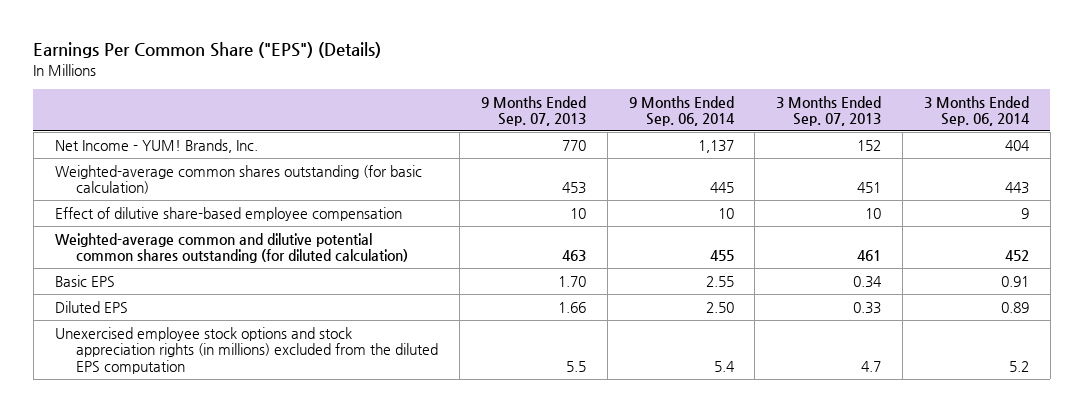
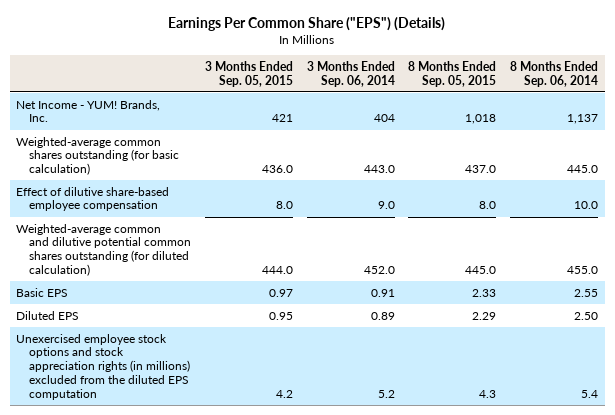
[480,95,586,127] 9 Months Ended Sep. 07, 2013 -> none
[628,95,735,127] 9 Months Ended Sep. 06, 2014 -> none
[776,95,882,127] 3 Months Ended Sep. 07, 2013 -> none
none -> [204,60,293,87] 3 Months Ended Sep. 05, 2015
none -> [408,60,497,87] 8 Months Ended Sep. 05, 2015
none -> [510,60,599,87] 8 Months Ended Sep. 06, 2014
[1004,182,1029,195] 443 -> [363,165,395,174] 443.0
[1020,207,1029,219] 9 -> [377,201,395,210] 9.0
[1004,250,1029,262] 452 -> [363,266,395,275] 452.0

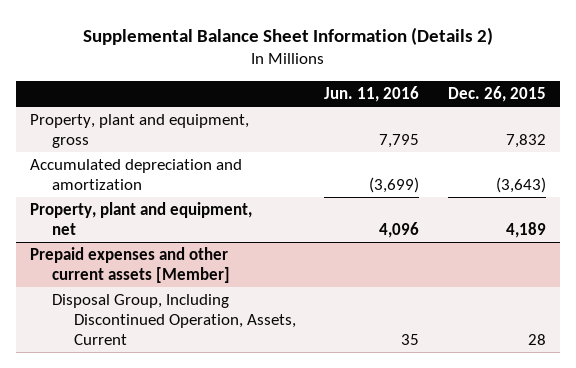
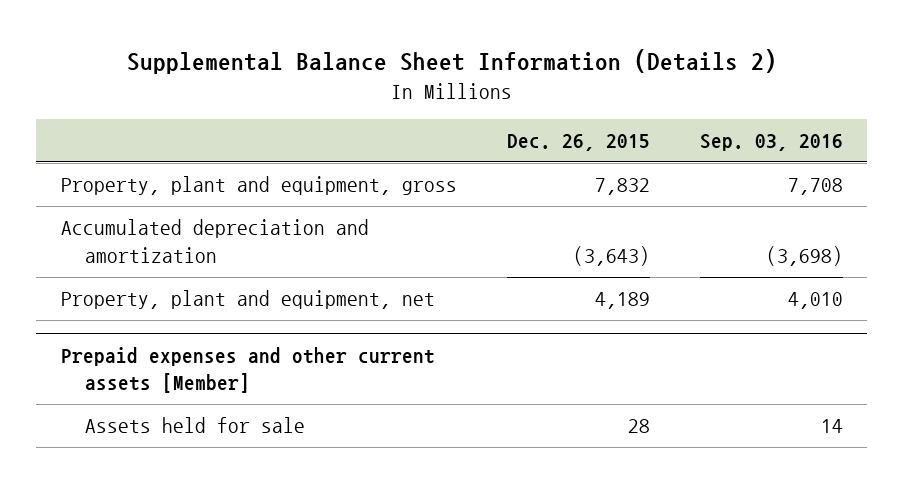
[324,86,420,103] Jun. 11, 2016 -> none
none -> [699,134,843,152] Sep. 03, 2016
[52,294,296,346] Disposal Group, Including Discontinued Operation, Assets, Current -> [84,417,305,434] Assets held for sale

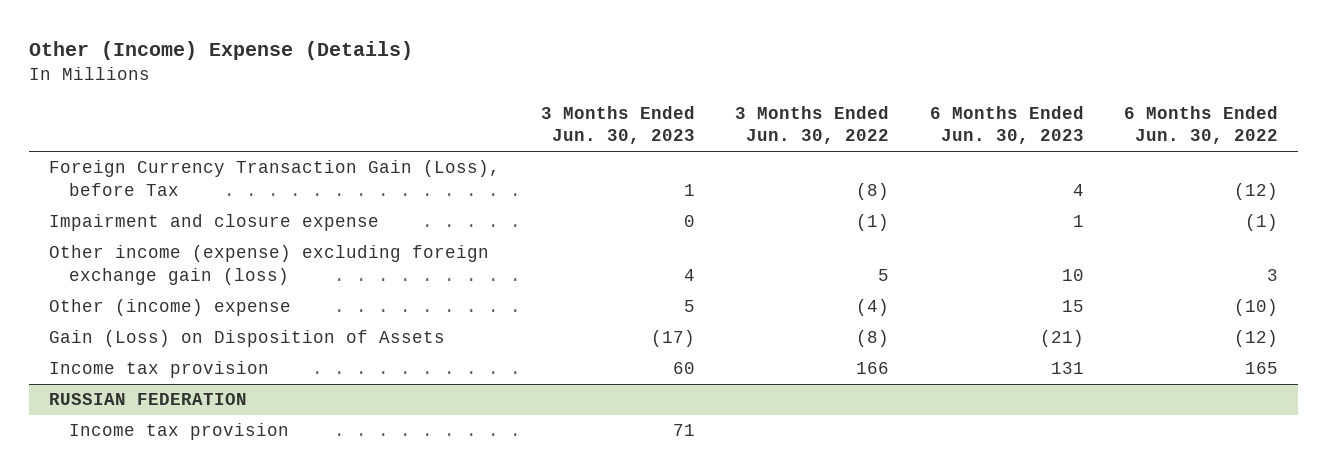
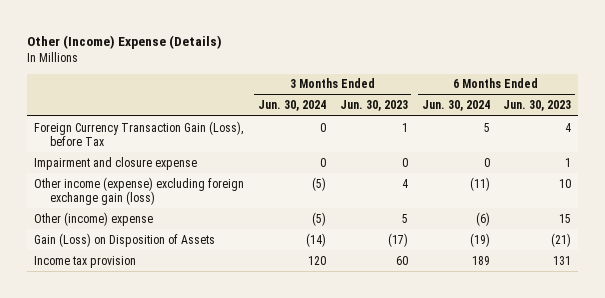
[735,105,890,145] 3 Months Ended Jun. 30, 2022 -> none
[1124,105,1279,145] 6 Months Ended Jun. 30, 2022 -> none
none -> [257,100,326,112] Jun. 30, 2024
none -> [421,100,490,112] Jun. 30, 2024
[49,393,248,406] RUSSIAN FEDERATION -> none
[68,423,289,441] Income tax provision -> none

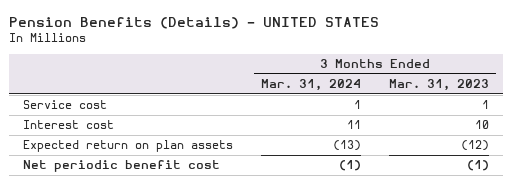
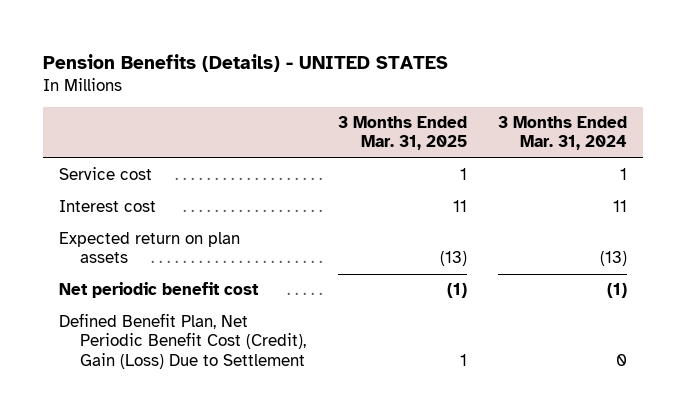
[389,79,490,92] Mar. 31, 2023 -> none
none -> [337,116,467,151] 3 Months Ended Mar. 31, 2025
none -> [59,313,307,369] Defined Benefit Plan, Net Periodic Benefit Cost (Credit), Gain (Loss) Due to Settlement

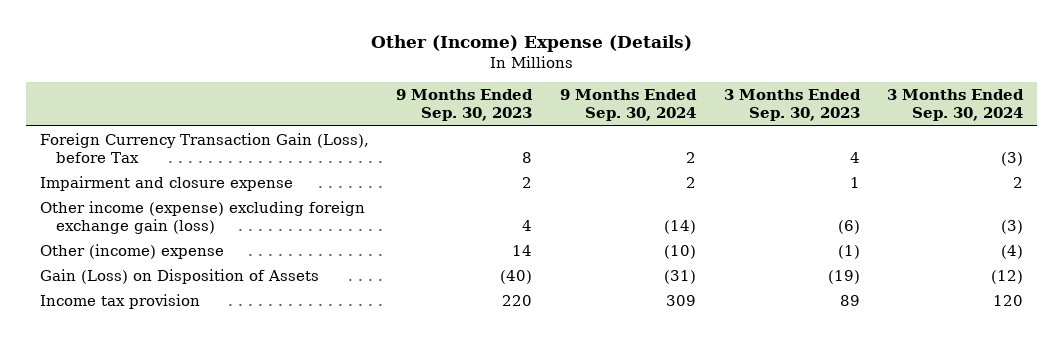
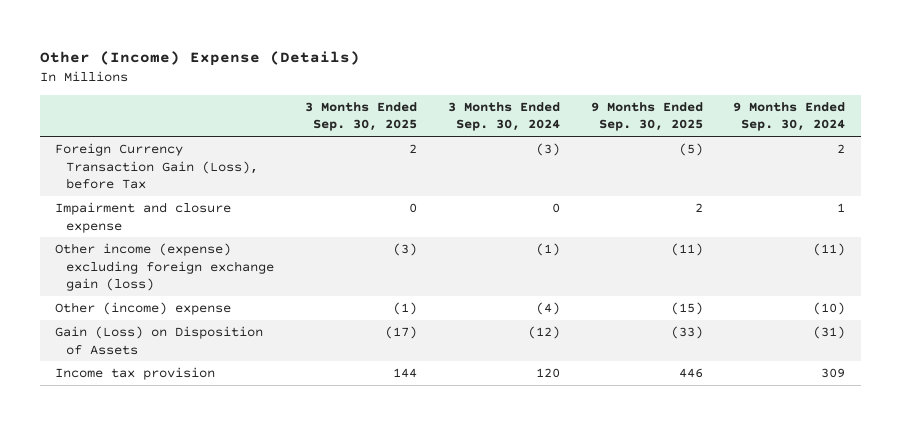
[396,89,534,122] 9 Months Ended Sep. 30, 2023 -> none
[723,89,861,122] 3 Months Ended Sep. 30, 2023 -> none
none -> [304,101,417,132] 3 Months Ended Sep. 30, 2025
none -> [590,101,703,132] 9 Months Ended Sep. 30, 2025
[686,176,697,188] 2 -> [837,203,846,213] 1
[1013,176,1024,188] 2 -> [551,203,560,214] 0
[664,220,697,235] (14) -> [813,243,846,257] (11)
[1001,220,1024,235] (3) -> [535,243,560,257] (1)

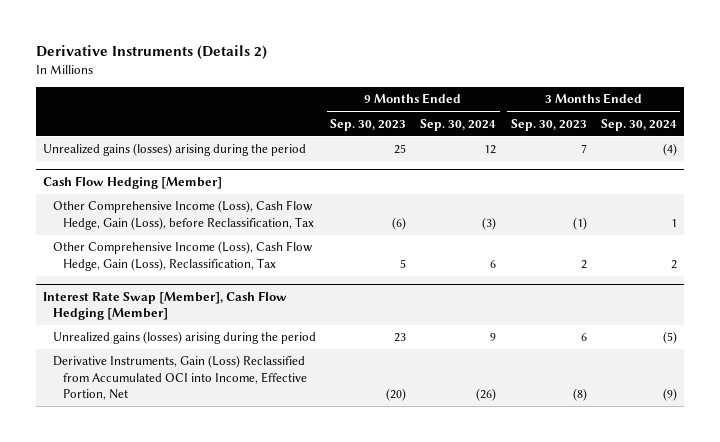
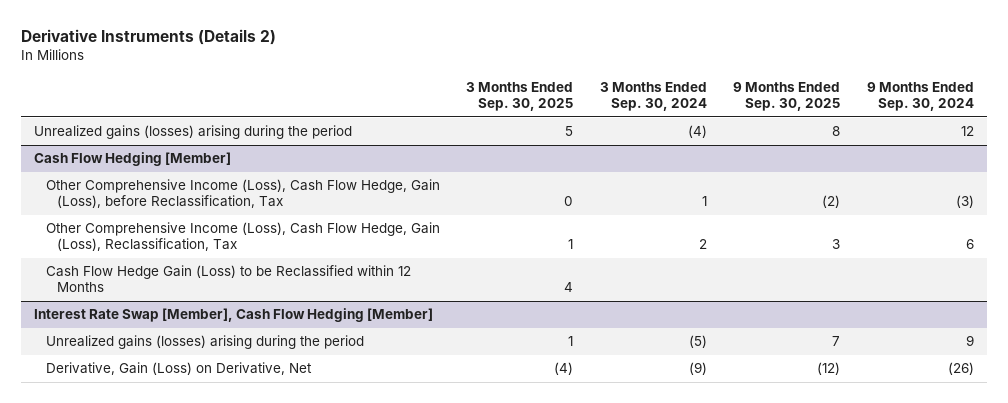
[330,118,407,131] Sep. 30, 2023 -> none
[510,118,587,131] Sep. 30, 2023 -> none
none -> [466,82,574,112] 3 Months Ended Sep. 30, 2025
none -> [733,82,841,112] 9 Months Ended Sep. 30, 2025
none -> [45,265,411,293] Cash Flow Hedge Gain (Loss) to be Reclassified within 12 Months
[52,355,307,401] Derivative Instruments, Gain (Loss) Reclassified from Accumulated OCI into Income, Effective Portion, Net -> [45,362,312,376] Derivative, Gain (Loss) on Derivative, Net

